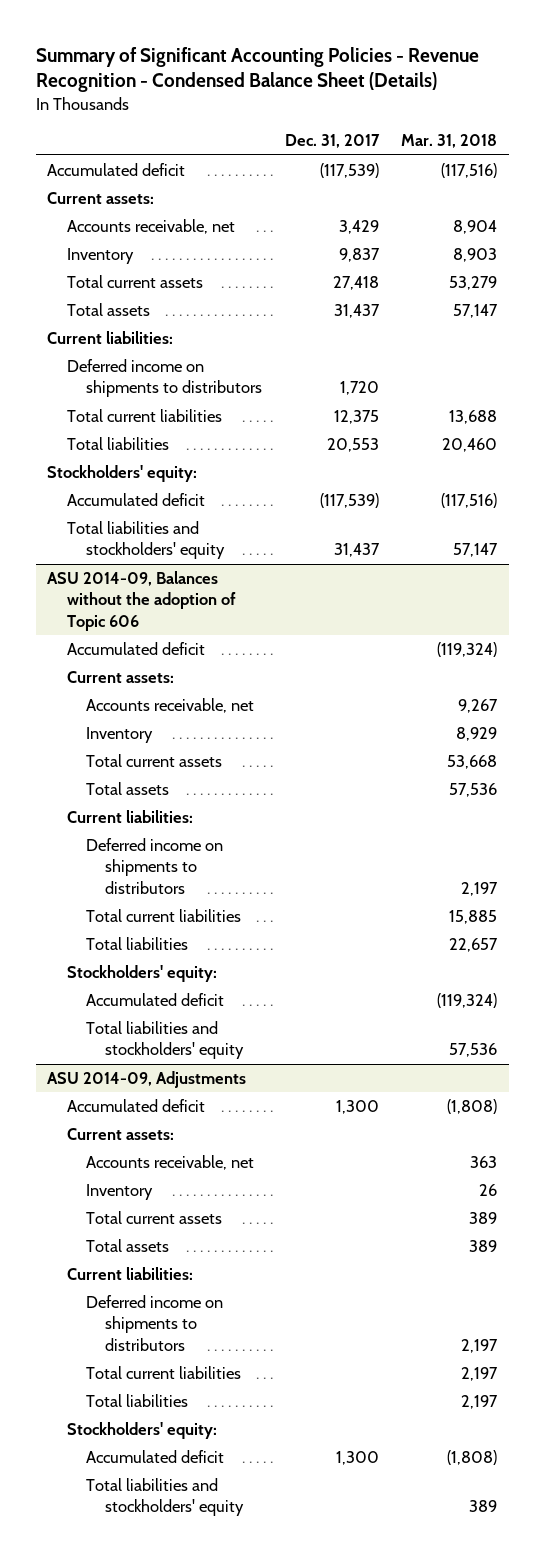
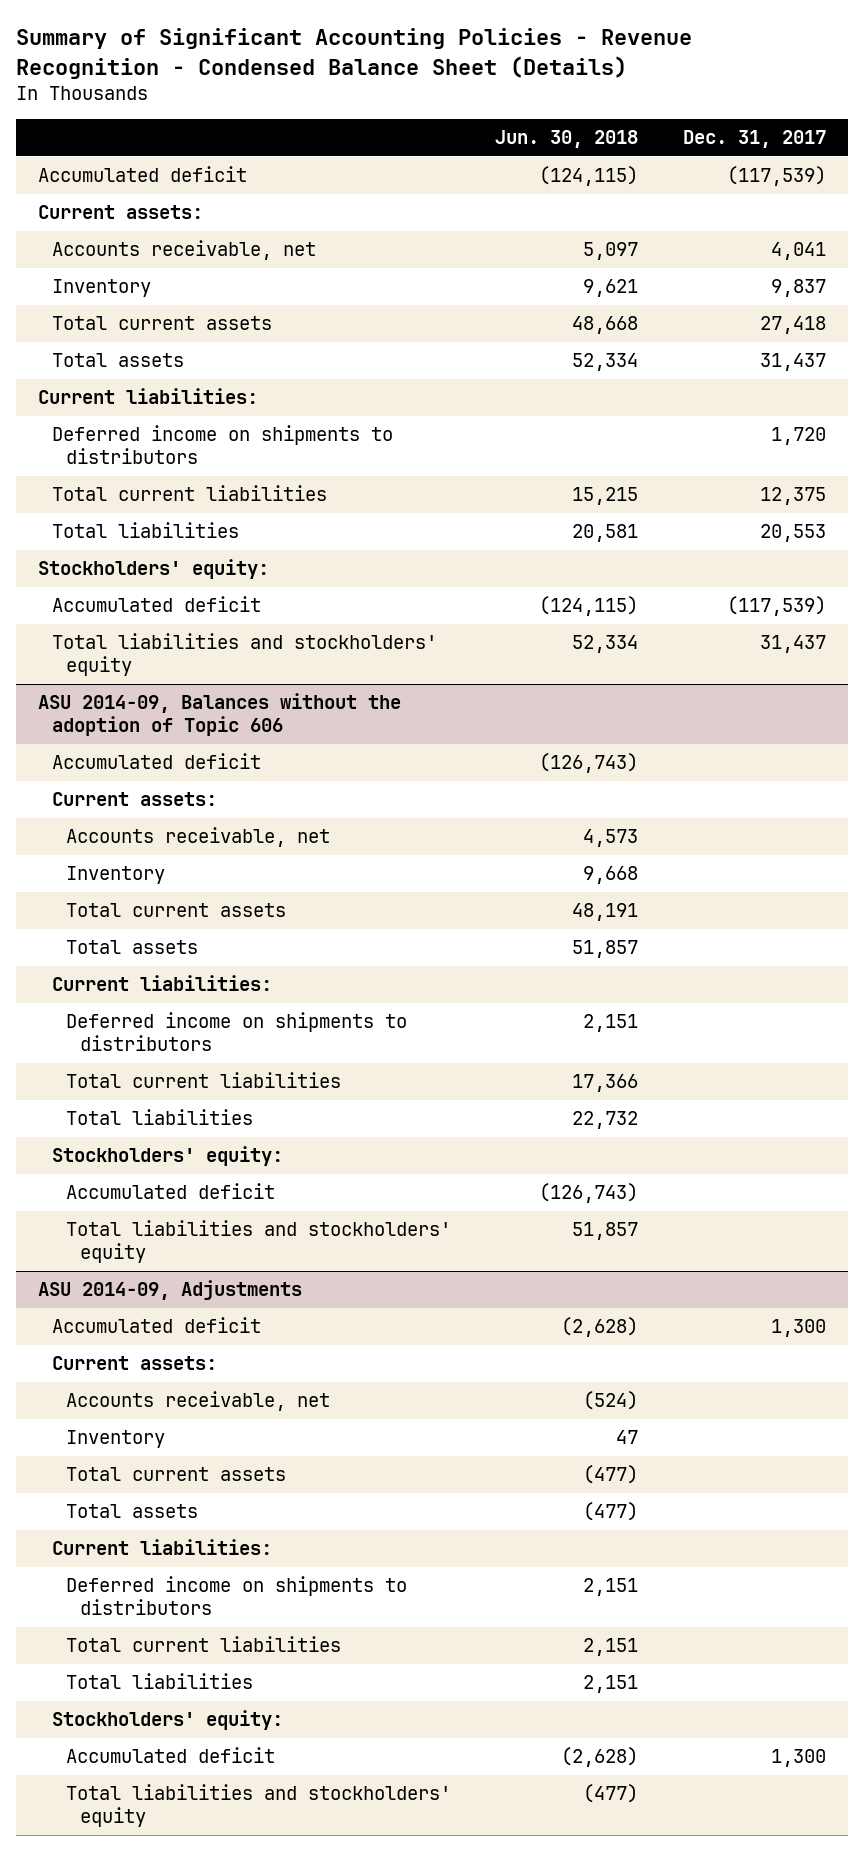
[401,134,498,149] Mar. 31, 2018 -> none
none -> [495,130,639,149] Jun. 30, 2018
[338,219,379,234] 3,429 -> [770,242,826,261] 4,041

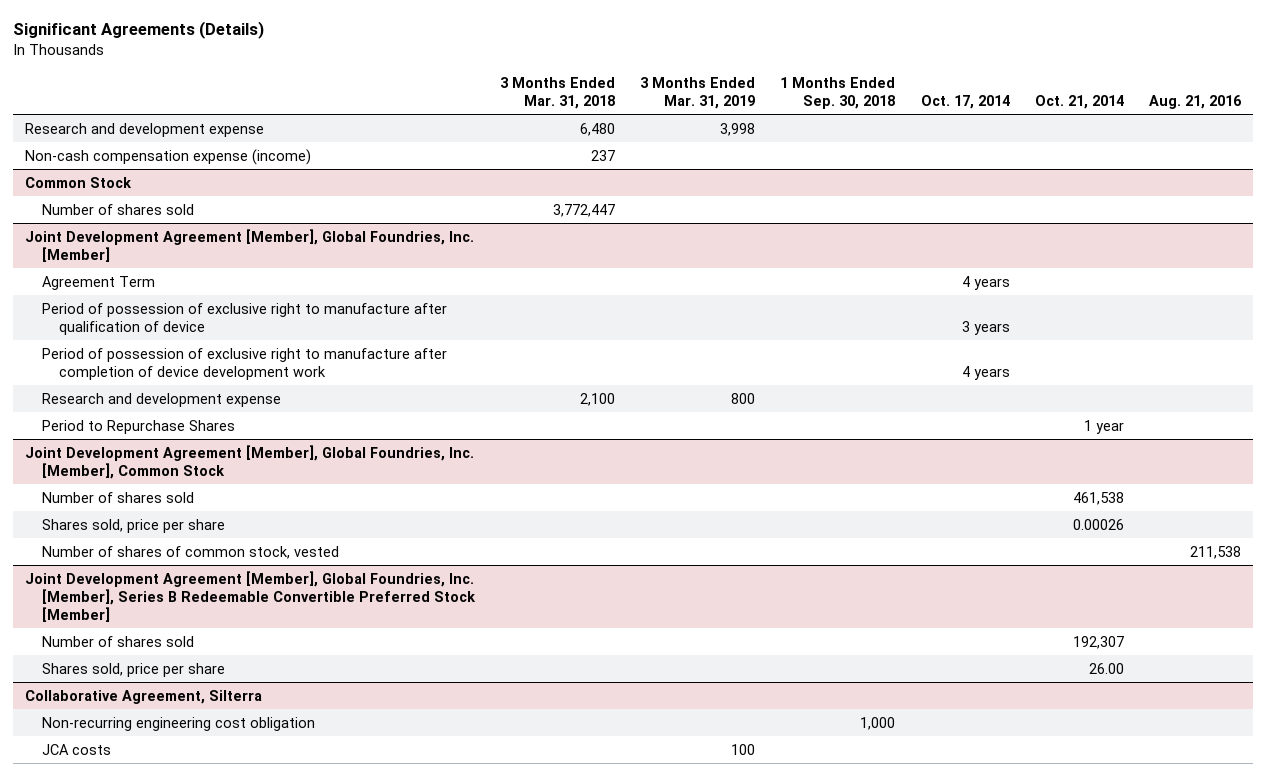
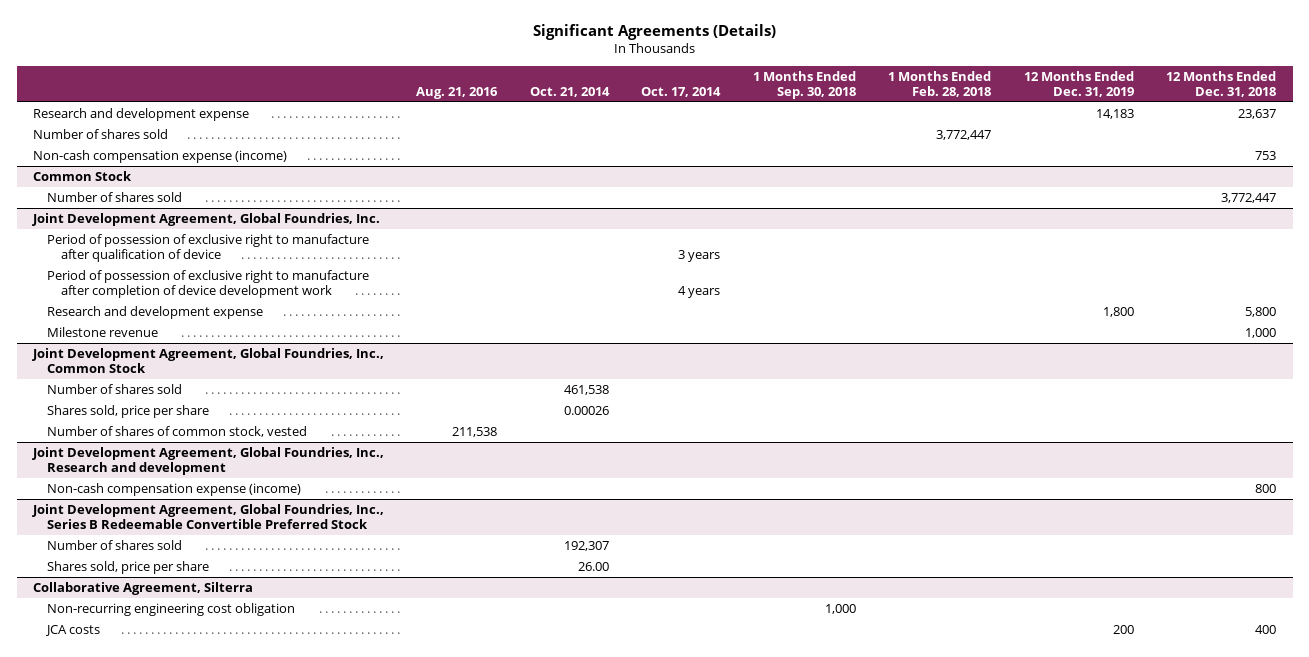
[500,77,616,110] 3 Months Ended Mar. 31, 2018 -> none
[640,77,756,110] 3 Months Ended Mar. 31, 2019 -> none
none -> [888,70,992,97] 1 Months Ended Feb. 28, 2018
none -> [1023,70,1134,97] 12 Months Ended Dec. 31, 2019
none -> [1166,70,1277,97] 12 Months Ended Dec. 31, 2018
none -> [32,128,168,139] Number of shares sold
[42,275,156,290] Agreement Term -> none
[25,228,475,262] Joint Development Agreement [Member], Global Foundries, Inc. [Member] -> [31,212,380,226] Joint Development Agreement, Global Foundries, Inc.
[42,419,236,434] Period to Repurchase Shares -> none
none -> [46,326,158,337] Milestone revenue
[25,444,475,479] Joint Development Agreement [Member], Global Foundries, Inc. [Member], Common Stock -> [31,347,384,373] Joint Development Agreement, Global Foundries, Inc., Common Stock
none -> [31,446,384,475] Joint Development Agreement, Global Foundries, Inc., Research and development
none -> [46,482,301,496] Non-cash compensation expense (income)
[25,570,477,622] Joint Development Agreement [Member], Global Foundries, Inc. [Member], Series B Redeemable Convertible Preferred Stock [Member] -> [31,503,384,529] Joint Development Agreement, Global Foundries, Inc., Series B Redeemable Convertible Preferred Stock

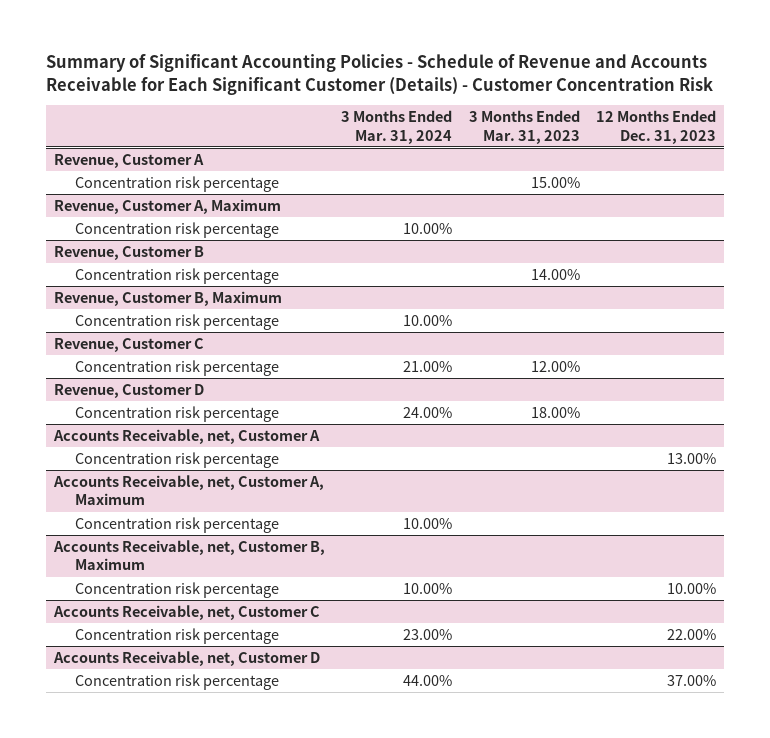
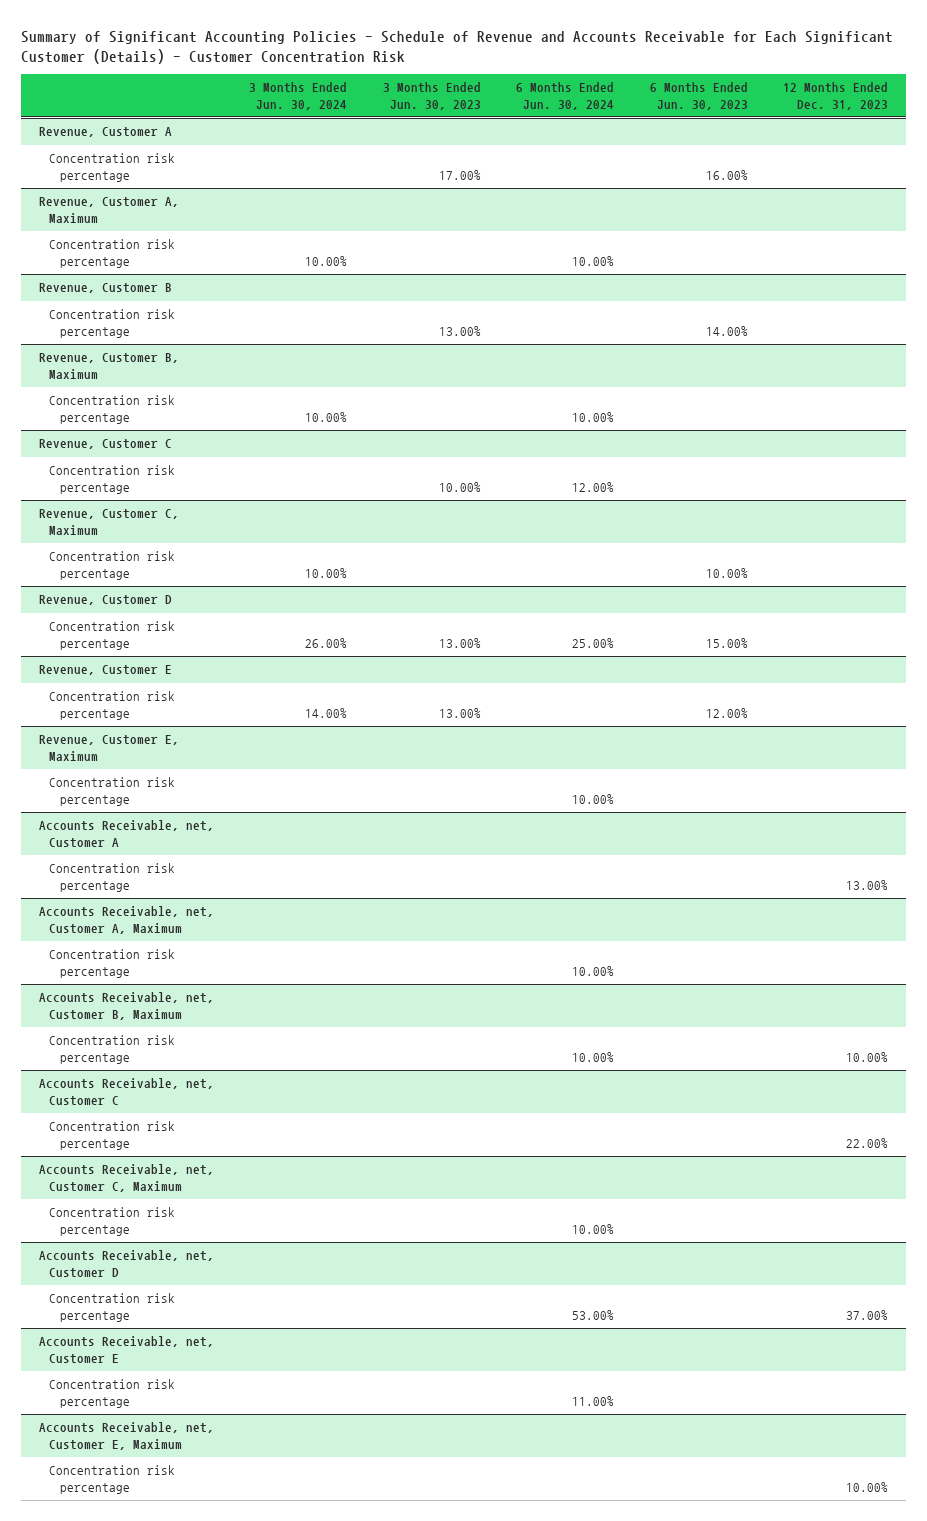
[341,109,453,144] 3 Months Ended Mar. 31, 2024 -> none
[468,109,580,144] 3 Months Ended Mar. 31, 2023 -> none
none -> [249,81,348,110] 3 Months Ended Jun. 30, 2024
none -> [382,81,481,110] 3 Months Ended Jun. 30, 2023
none -> [516,81,615,110] 6 Months Ended Jun. 30, 2024
none -> [649,81,748,110] 6 Months Ended Jun. 30, 2023
none -> [38,509,179,535] Revenue, Customer C, Maximum
none -> [49,551,176,580] Concentration risk percentage
none -> [38,665,172,676] Revenue, Customer E
none -> [49,691,176,720] Concentration risk percentage
none -> [38,735,179,761] Revenue, Customer E, Maximum
none -> [49,777,176,806] Concentration risk percentage
none -> [38,1164,214,1192] Accounts Receivable, net, Customer C, Maximum
none -> [49,1207,176,1236] Concentration risk percentage
none -> [38,1336,214,1364] Accounts Receivable, net, Customer E
none -> [49,1379,176,1408] Concentration risk percentage
none -> [38,1422,214,1450] Accounts Receivable, net, Customer E, Maximum
none -> [49,1465,176,1494] Concentration risk percentage

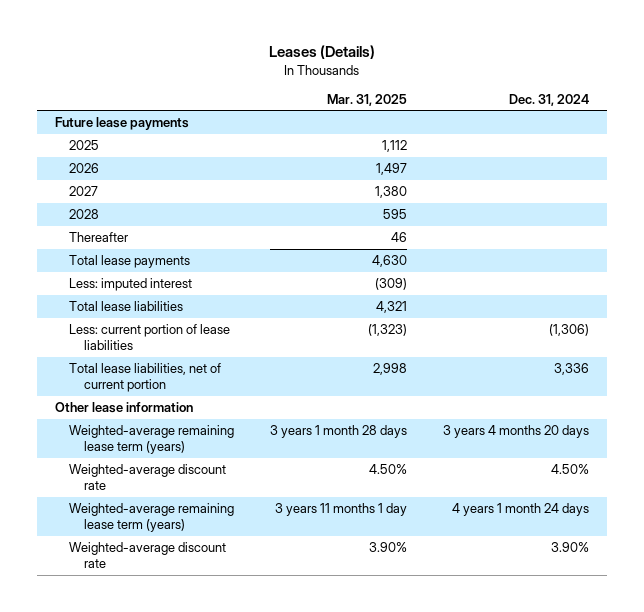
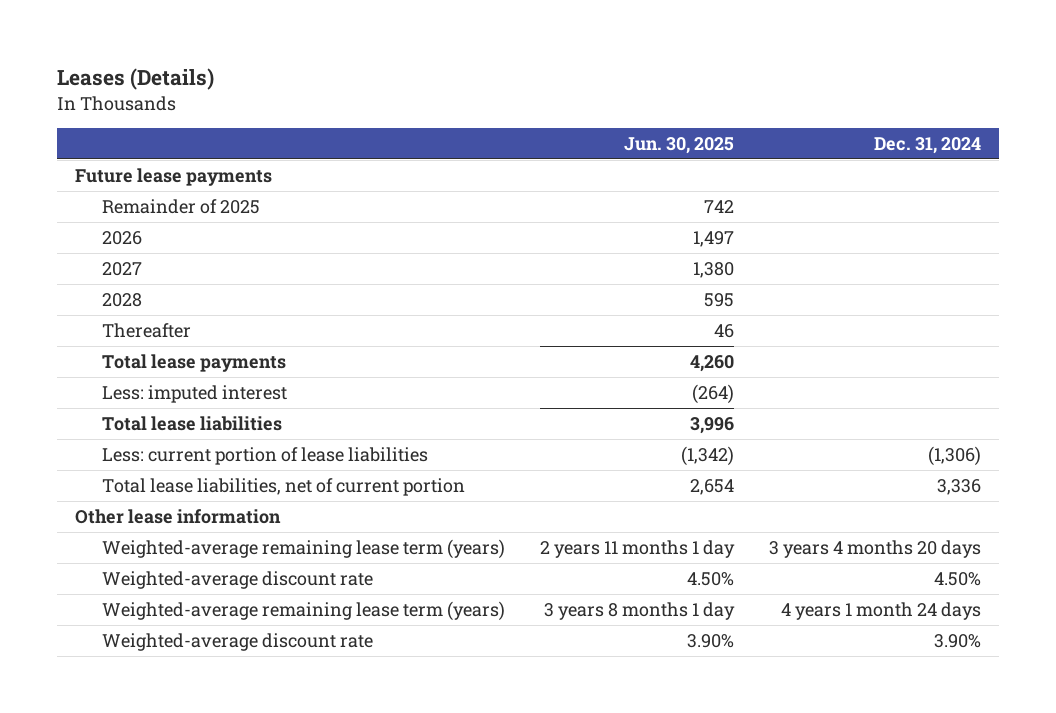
[327,93,408,106] Mar. 31, 2025 -> none
none -> [623,136,734,154] Jun. 30, 2025
[69,140,100,151] 2025 -> [101,198,260,214] Remainder of 2025

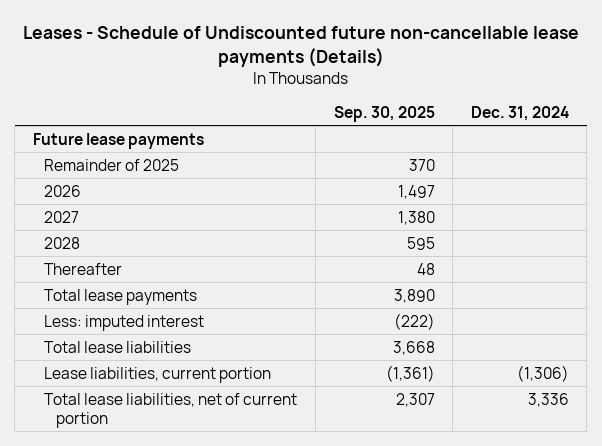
[57,68,215,91] Leases (Details) -> [22,25,579,67] Leases - Schedule of Undiscounted future non-cancellable lease payments (Details)
[623,136,734,154] Jun. 30, 2025 -> none
none -> [333,105,435,122] Sep. 30, 2025
[101,446,428,465] Less: current portion of lease liabilities -> [44,366,272,383] Lease liabilities, current portion
[74,508,281,524] Other lease information -> none
[101,538,505,559] Weighted-average remaining lease term (years) -> none
[101,570,373,589] Weighted-average discount rate -> none
[101,600,505,621] Weighted-average remaining lease term (years) -> none
[101,632,373,651] Weighted-average discount rate -> none

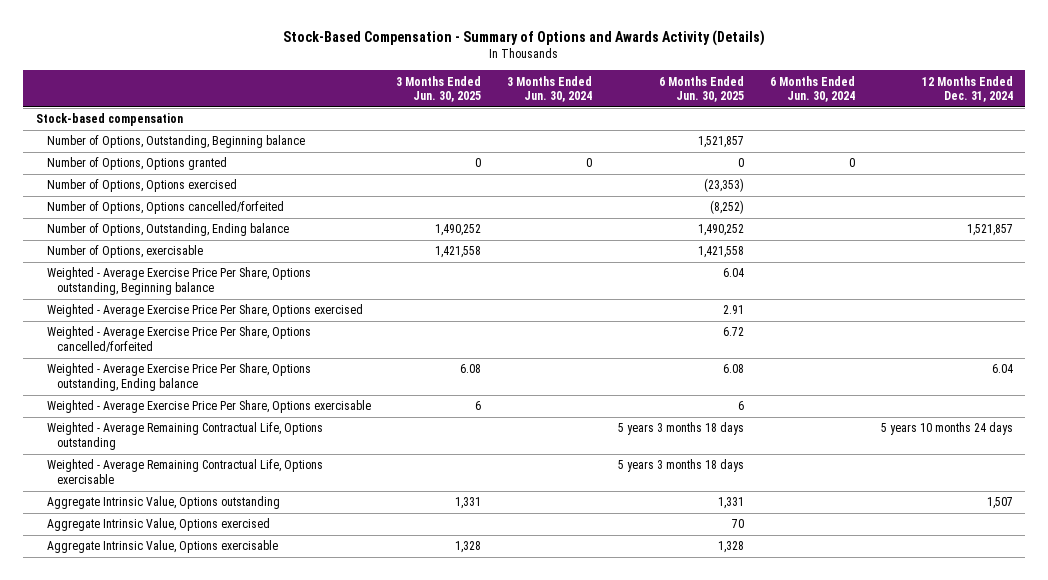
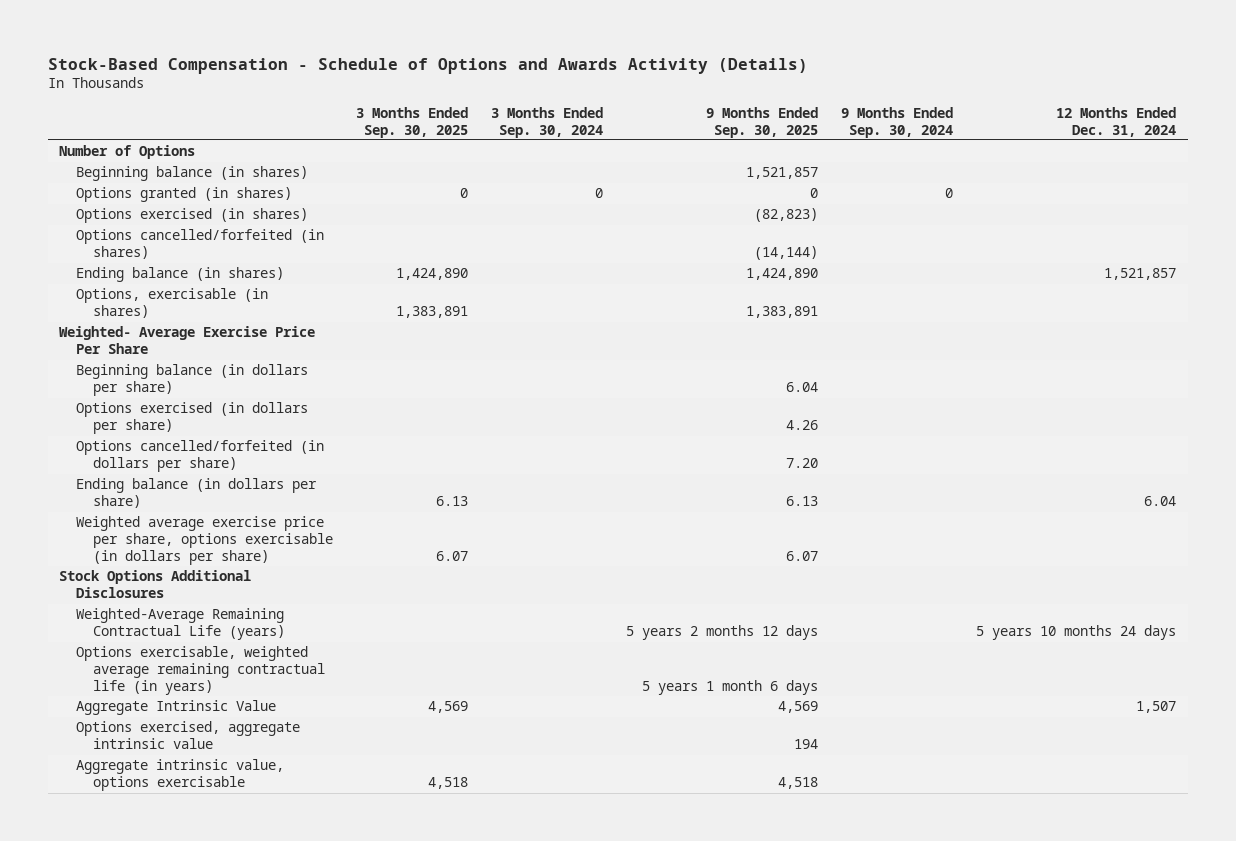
[283,29,766,46] Stock-Based Compensation - Summary of Options and Awards Activity (Details) -> [47,57,808,74] Stock-Based Compensation - Schedule of Options and Awards Activity (Details)
[396,75,482,103] 3 Months Ended Jun. 30, 2025 -> none
[507,75,593,103] 3 Months Ended Jun. 30, 2024 -> none
[658,75,744,103] 6 Months Ended Jun. 30, 2025 -> none
[769,75,855,103] 6 Months Ended Jun. 30, 2024 -> none
none -> [355,106,468,138] 3 Months Ended Sep. 30, 2025
none -> [490,106,603,138] 3 Months Ended Sep. 30, 2024
none -> [706,106,819,138] 9 Months Ended Sep. 30, 2025
none -> [841,106,954,138] 9 Months Ended Sep. 30, 2024
[35,113,183,127] Stock-based compensation -> none
none -> [59,145,196,160] Number of Options
[46,135,305,149] Number of Options, Outstanding, Beginning balance -> [76,166,309,182] Beginning balance (in shares)
[46,157,227,171] Number of Options, Options granted -> [76,187,293,203] Options granted (in shares)
[46,179,237,193] Number of Options, Options exercised -> [76,208,309,224] Options exercised (in shares)
[46,201,284,215] Number of Options, Options cancelled/forfeited -> [76,229,325,260] Options cancelled/forfeited (in shares)
[46,223,289,237] Number of Options, Outstanding, Ending balance -> [76,267,285,283] Ending balance (in shares)
[46,245,203,259] Number of Options, exercisable -> [76,288,269,319] Options, exercisable (in shares)
none -> [59,326,316,355] Weighted- Average Exercise Price Per Share
[46,267,311,295] Weighted - Average Exercise Price Per Share, Options outstanding, Beginning balance -> [76,364,309,397] Beginning balance (in dollars per share)
[46,304,363,318] Weighted - Average Exercise Price Per Share, Options exercised -> [76,402,309,435] Options exercised (in dollars per share)
[46,326,311,352] Weighted - Average Exercise Price Per Share, Options cancelled/forfeited -> [76,440,325,473] Options cancelled/forfeited (in dollars per share)
[46,363,311,391] Weighted - Average Exercise Price Per Share, Options outstanding, Ending balance -> [76,478,318,509] Ending balance (in dollars per share)
[46,400,371,414] Weighted - Average Exercise Price Per Share, Options exercisable -> [76,516,333,565] Weighted average exercise price per share, options exercisable (in dollars per share)
none -> [59,570,252,599] Stock Options Additional Disclosures
[46,422,323,450] Weighted - Average Remaining Contractual Life, Options outstanding -> [76,608,285,641] Weighted-Average Remaining Contractual Life (years)
[46,459,323,484] Weighted - Average Remaining Contractual Life, Options exercisable -> [76,646,325,695] Options exercisable, weighted average remaining contractual life (in years)
[46,496,280,510] Aggregate Intrinsic Value, Options outstanding -> [76,700,277,716] Aggregate Intrinsic Value
[46,518,270,532] Aggregate Intrinsic Value, Options exercised -> [76,721,301,750] Options exercised, aggregate intrinsic value
[46,540,278,554] Aggregate Intrinsic Value, Options exercisable -> [76,759,285,792] Aggregate intrinsic value, options exercisable

